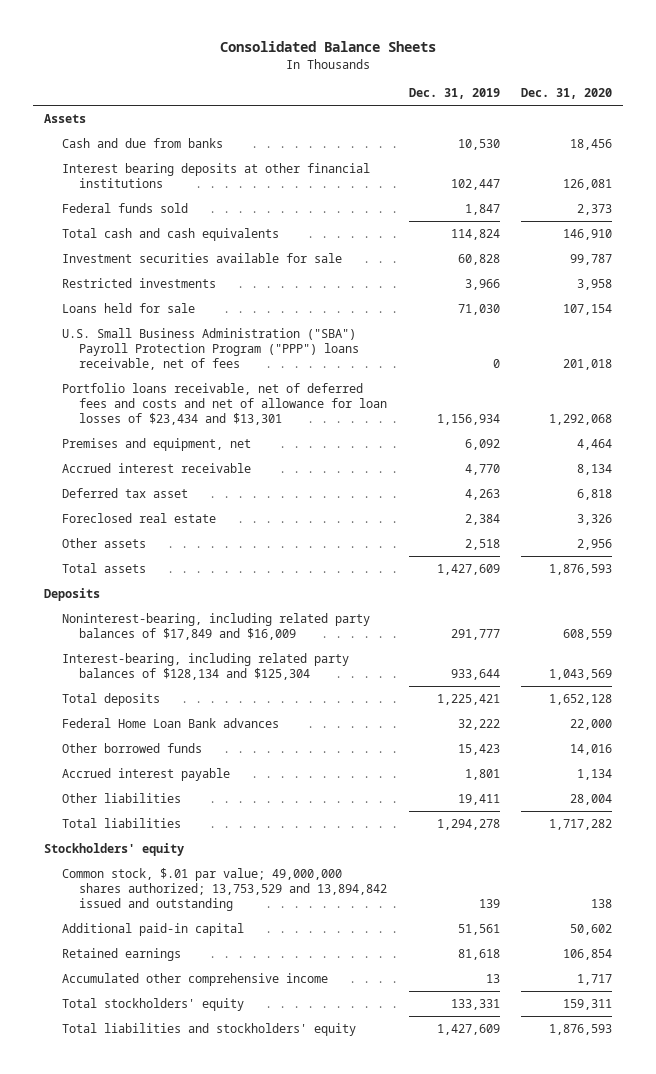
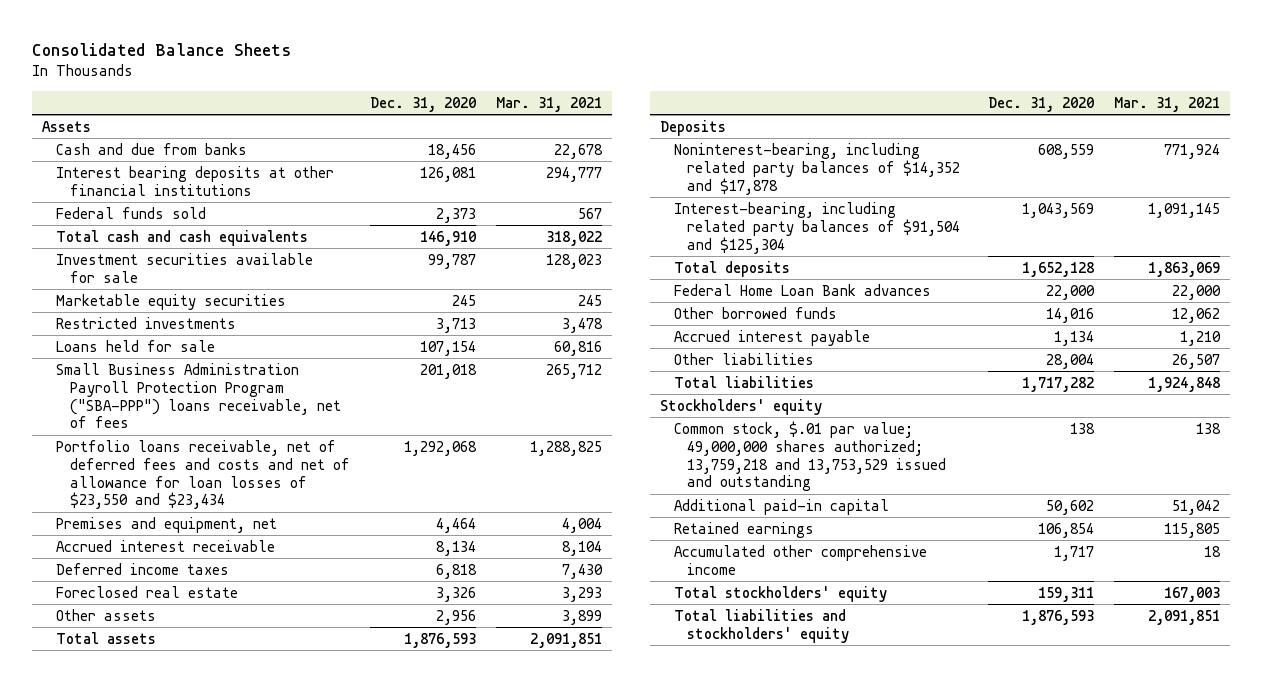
[408,88,500,100] Dec. 31, 2019 -> none
none -> [496,96,603,112] Mar. 31, 2021
none -> [56,293,287,310] Marketable equity securities
[577,278,613,290] 3,958 -> [435,317,476,333] 3,713
[61,327,360,370] U.S. Small Business Administration ("SBA") Payroll Protection Program ("PPP") loans receivable, net of fees -> [56,362,341,429] Small Business Administration Payroll Protection Program ("SBA-PPP") loans receivable, net of fees
[61,382,388,425] Portfolio loans receivable, net of deferred fees and costs and net of allowance for loan losses of $23,434 and $13,301 -> [56,439,350,510] Portfolio loans receivable, net of deferred fees and costs and net of allowance for loan losses of $23,550 and $23,434
[61,487,188,498] Deferred tax asset -> [56,562,230,575] Deferred income taxes
[61,612,370,640] Noninterest-bearing, including related party balances of $17,849 and $16,009 -> [673,142,961,195] Noninterest-bearing, including related party balances of $14,352 and $17,878
[61,652,349,680] Interest-bearing, including related party balances of $128,134 and $125,304 -> [673,201,961,254] Interest-bearing, including related party balances of $91,504 and $125,304
[61,867,388,911] Common stock, $.01 par value; 49,000,000 shares authorized; 13,753,529 and 13,894,842 issued and outstanding -> [673,420,947,492] Common stock, $.01 par value; 49,000,000 shares authorized; 13,759,218 and 13,753,529 issued and outstanding

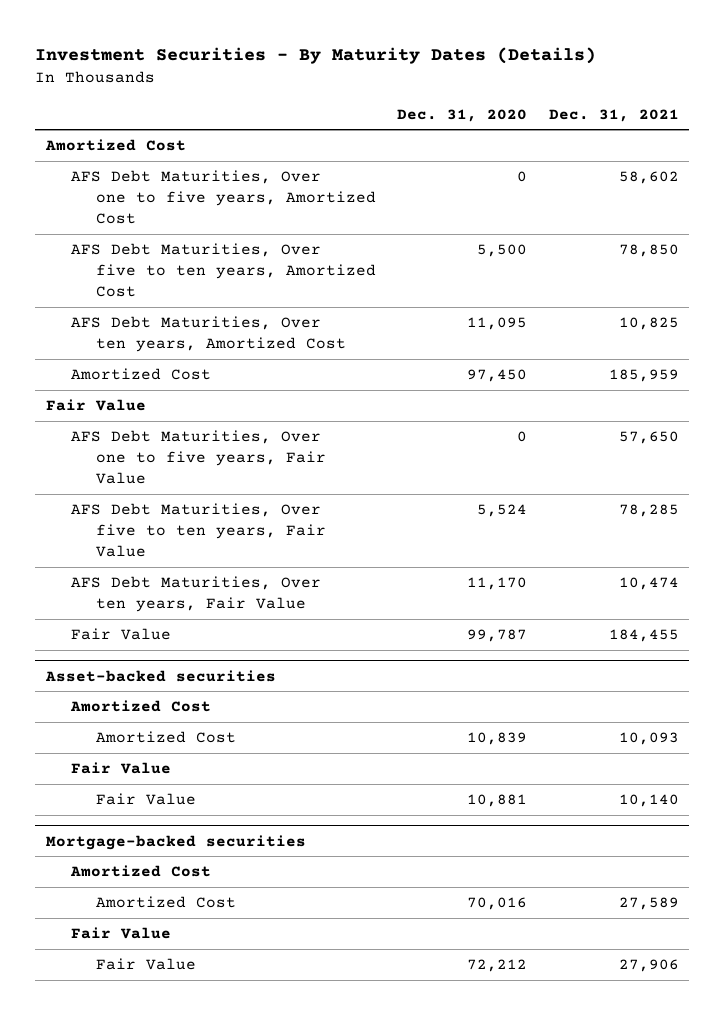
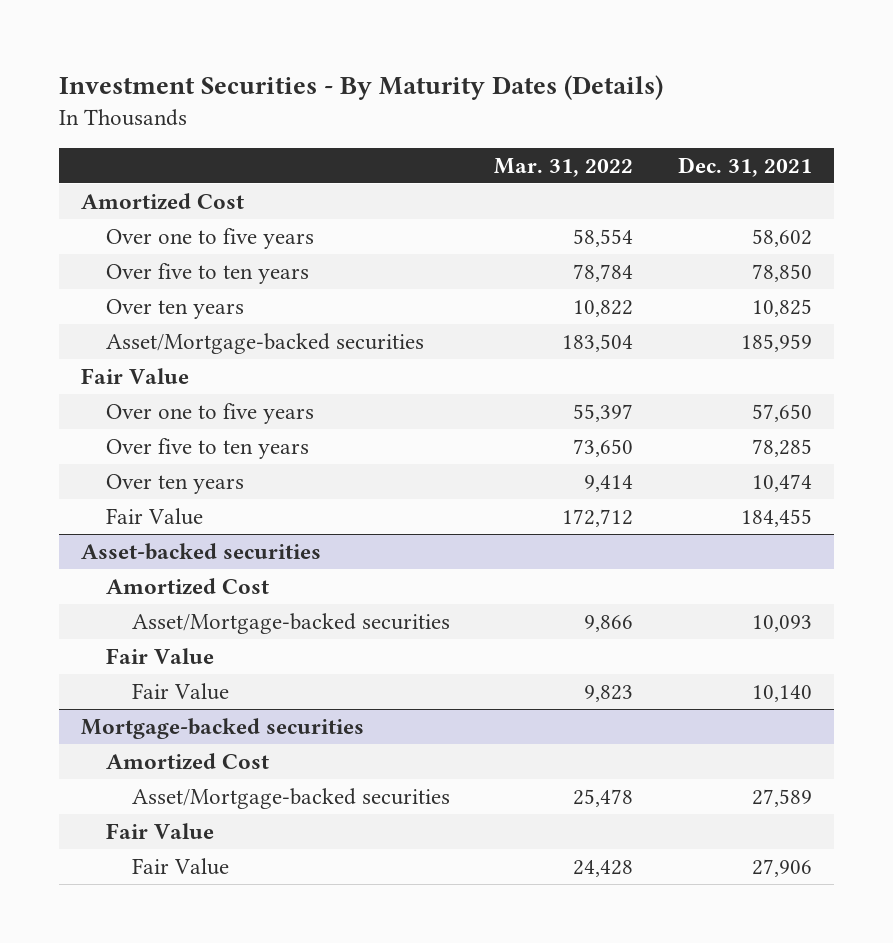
[397,108,528,122] Dec. 31, 2020 -> none
none -> [494,157,634,177] Mar. 31, 2022
[70,170,377,224] AFS Debt Maturities, Over one to five years, Amortized Cost -> [106,227,315,249] Over one to five years
[70,243,377,297] AFS Debt Maturities, Over five to ten years, Amortized Cost -> [106,262,310,284] Over five to ten years
[70,316,347,353] AFS Debt Maturities, Over ten years, Amortized Cost -> [106,298,245,319] Over ten years
[70,368,211,381] Amortized Cost -> [106,332,425,354] Asset/Mortgage-backed securities
[70,430,327,484] AFS Debt Maturities, Over one to five years, Fair Value -> [106,402,315,424] Over one to five years
[70,503,327,557] AFS Debt Maturities, Over five to ten years, Fair Value -> [106,437,310,459] Over five to ten years
[70,576,321,613] AFS Debt Maturities, Over ten years, Fair Value -> [106,473,245,494] Over ten years
[96,731,237,744] Amortized Cost -> [131,612,450,634] Asset/Mortgage-backed securities
[96,896,237,909] Amortized Cost -> [131,787,450,809] Asset/Mortgage-backed securities

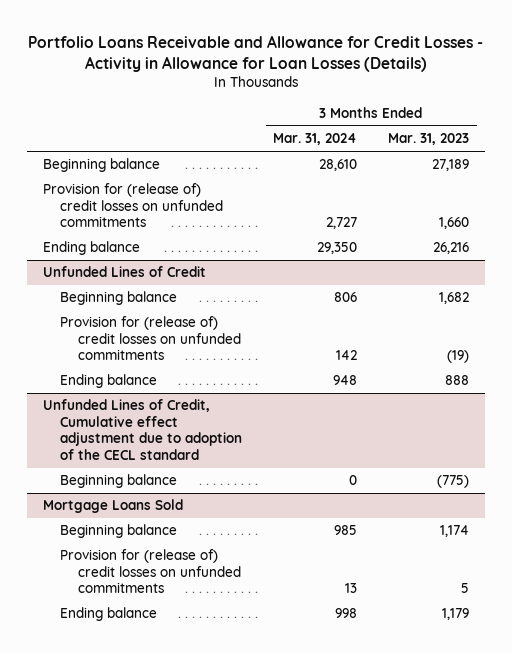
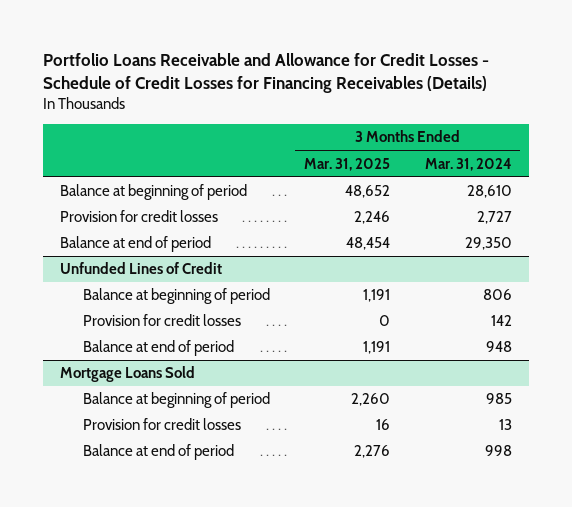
[28,35,484,72] Portfolio Loans Receivable and Allowance for Credit Losses - Activity in Allowance for Loan Losses (Details) -> [42,52,489,93] Portfolio Loans Receivable and Allowance for Credit Losses - Schedule of Credit Losses for Financing Receivables (Details)
[388,133,470,146] Mar. 31, 2023 -> none
none -> [304,157,391,171] Mar. 31, 2025
[42,158,160,173] Beginning balance -> [60,184,248,201] Balance at beginning of period
[42,183,224,228] Provision for (release of) credit losses on unfunded commitments -> [60,210,219,223] Provision for credit losses
[42,241,140,256] Ending balance -> [60,236,212,253] Balance at end of period
[42,399,243,460] Unfunded Lines of Credit, Cumulative effect adjustment due to adoption of the CECL standard -> none
[60,474,178,489] Beginning balance -> none
[60,291,178,306] Beginning balance -> [82,288,270,305] Balance at beginning of period
[60,316,241,361] Provision for (release of) credit losses on unfunded commitments -> [82,314,241,327] Provision for credit losses
[60,374,158,389] Ending balance -> [82,340,234,357] Balance at end of period
[60,524,178,539] Beginning balance -> [82,392,270,409] Balance at beginning of period
[60,549,241,594] Provision for (release of) credit losses on unfunded commitments -> [82,418,241,431] Provision for credit losses
[60,607,158,622] Ending balance -> [82,444,234,461] Balance at end of period

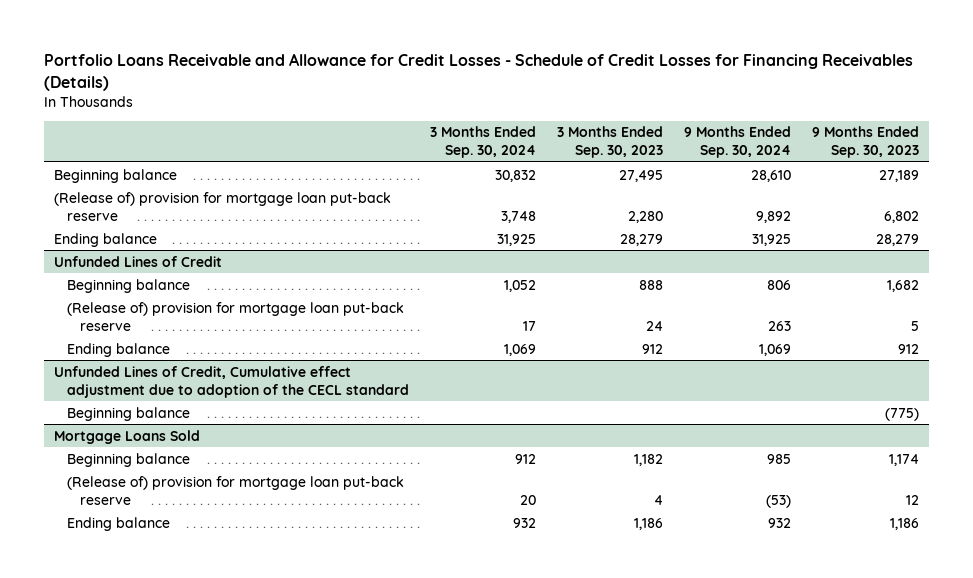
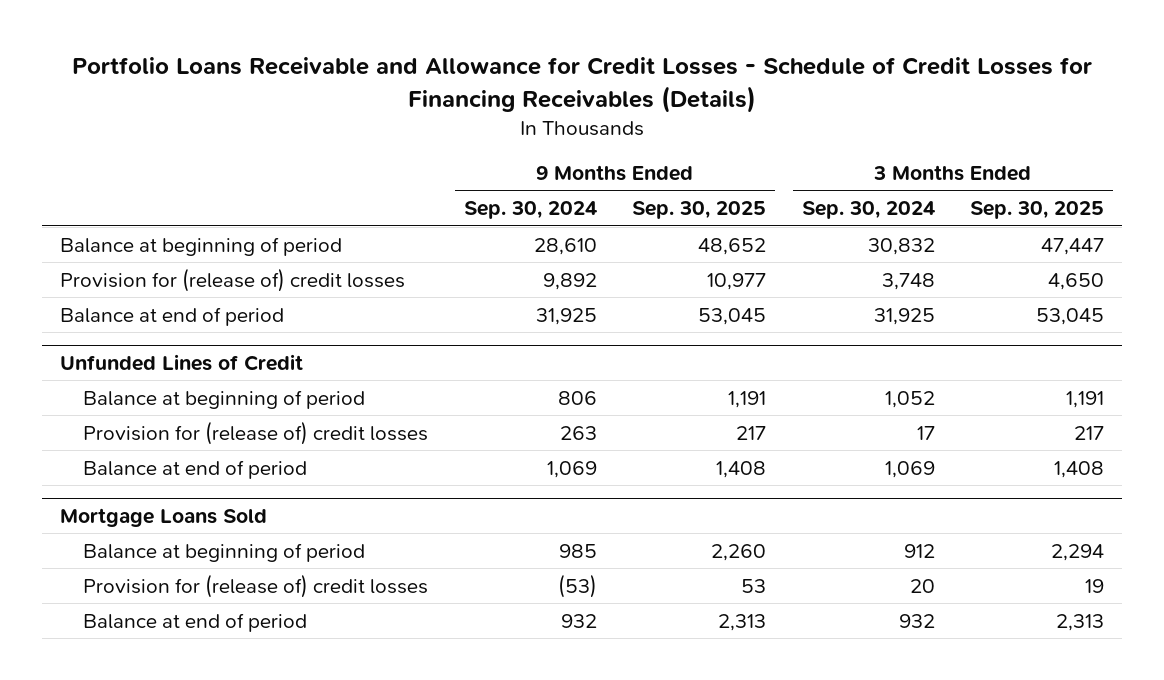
[556,126,663,159] 3 Months Ended Sep. 30, 2023 -> none
[811,126,919,159] 9 Months Ended Sep. 30, 2023 -> none
none -> [632,201,767,220] Sep. 30, 2025
none -> [970,201,1105,220] Sep. 30, 2025
[54,168,178,183] Beginning balance -> [59,236,342,256] Balance at beginning of period
[54,191,392,221] (Release of) provision for mortgage loan put-back reserve -> [59,267,405,292] Provision for (release of) credit losses
[54,232,158,247] Ending balance -> [59,306,284,326] Balance at end of period
[54,365,410,398] Unfunded Lines of Credit, Cumulative effect adjustment due to adoption of the CECL standard -> none
[67,406,191,421] Beginning balance -> none
[67,278,191,293] Beginning balance -> [83,389,366,409] Balance at beginning of period
[67,301,405,331] (Release of) provision for mortgage loan put-back reserve -> [83,420,429,445] Provision for (release of) credit losses
[67,342,171,357] Ending balance -> [83,459,308,479] Balance at end of period
[67,452,191,467] Beginning balance -> [83,542,366,562] Balance at beginning of period
[67,475,405,505] (Release of) provision for mortgage loan put-back reserve -> [83,573,429,598] Provision for (release of) credit losses
[67,516,171,531] Ending balance -> [83,612,308,632] Balance at end of period

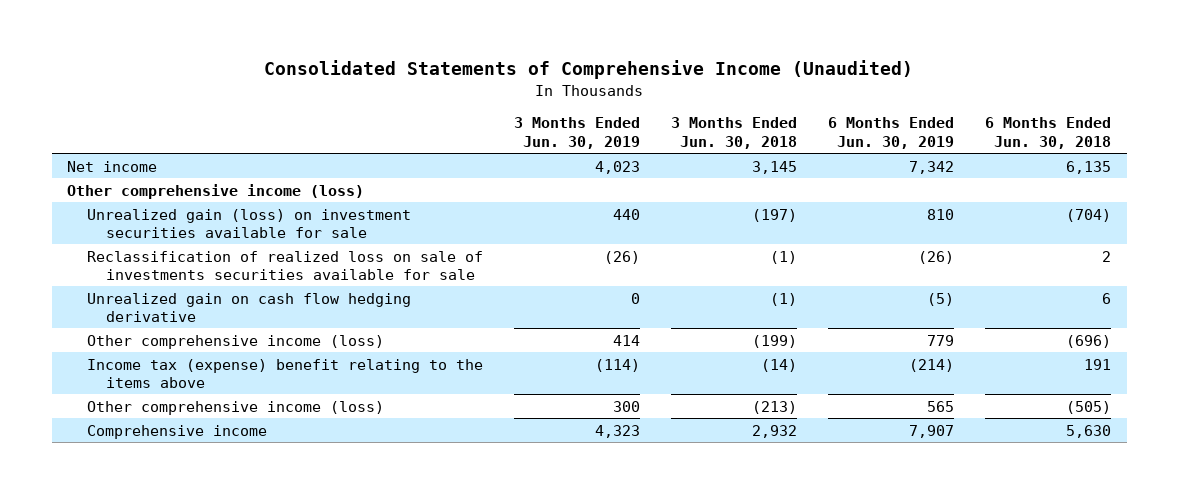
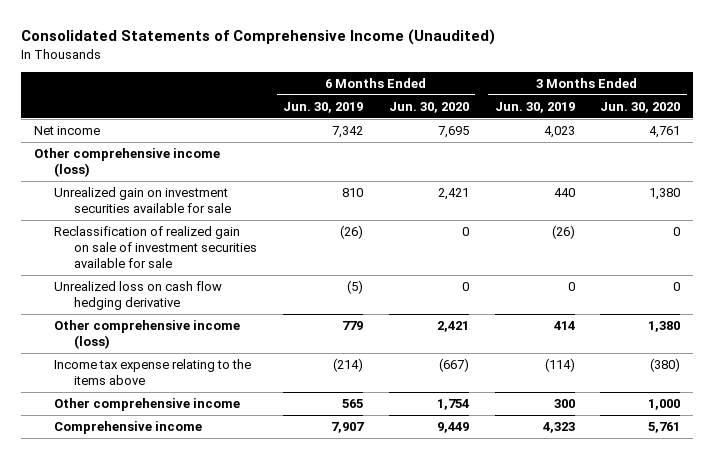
[670,117,797,149] 3 Months Ended Jun. 30, 2018 -> none
[985,117,1112,149] 6 Months Ended Jun. 30, 2018 -> none
none -> [388,102,469,114] Jun. 30, 2020
none -> [600,102,681,114] Jun. 30, 2020
[86,208,411,238] Unrealized gain (loss) on investment securities available for sale -> [53,187,232,214] Unrealized gain on investment securities available for sale
[86,250,483,280] Reclassification of realized loss on sale of investments securities available for sale -> [53,226,258,269] Reclassification of realized gain on sale of investment securities available for sale
[86,292,411,322] Unrealized gain on cash flow hedging derivative -> [53,281,222,311] Unrealized loss on cash flow hedging derivative
[86,358,483,388] Income tax (expense) benefit relating to the items above -> [53,359,251,386] Income tax expense relating to the items above
[86,400,384,415] Other comprehensive income (loss) -> [53,398,240,412] Other comprehensive income

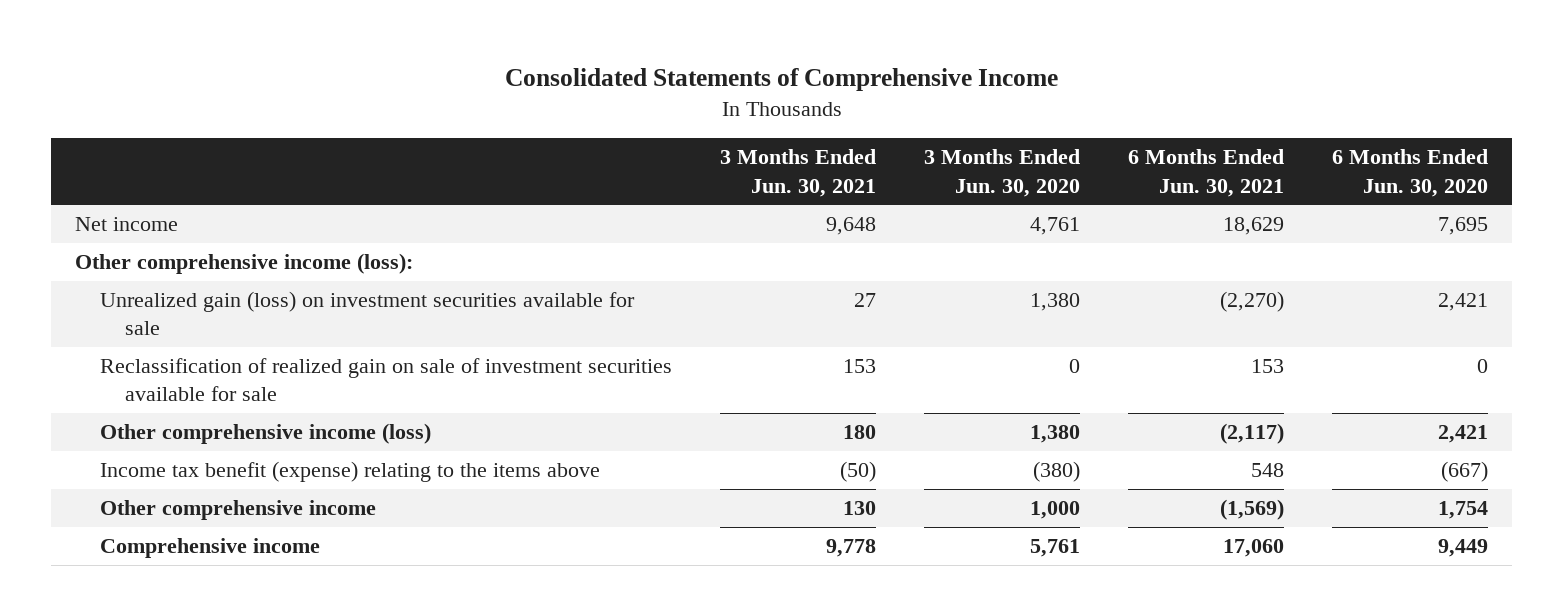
[20,29,495,46] Consolidated Statements of Comprehensive Income (Unaudited) -> [504,67,1058,91] Consolidated Statements of Comprehensive Income
[282,102,363,114] Jun. 30, 2019 -> none
[494,102,575,114] Jun. 30, 2019 -> none
none -> [720,149,877,197] 3 Months Ended Jun. 30, 2021
none -> [1127,149,1284,197] 6 Months Ended Jun. 30, 2021
[33,148,220,178] Other comprehensive income (loss) -> [75,253,414,275] Other comprehensive income (loss):
[53,187,232,214] Unrealized gain on investment securities available for sale -> [100,291,636,336] Unrealized gain (loss) on investment securities available for sale
[53,281,222,311] Unrealized loss on cash flow hedging derivative -> none
[53,359,251,386] Income tax expense relating to the items above -> [100,461,601,483] Income tax benefit (expense) relating to the items above

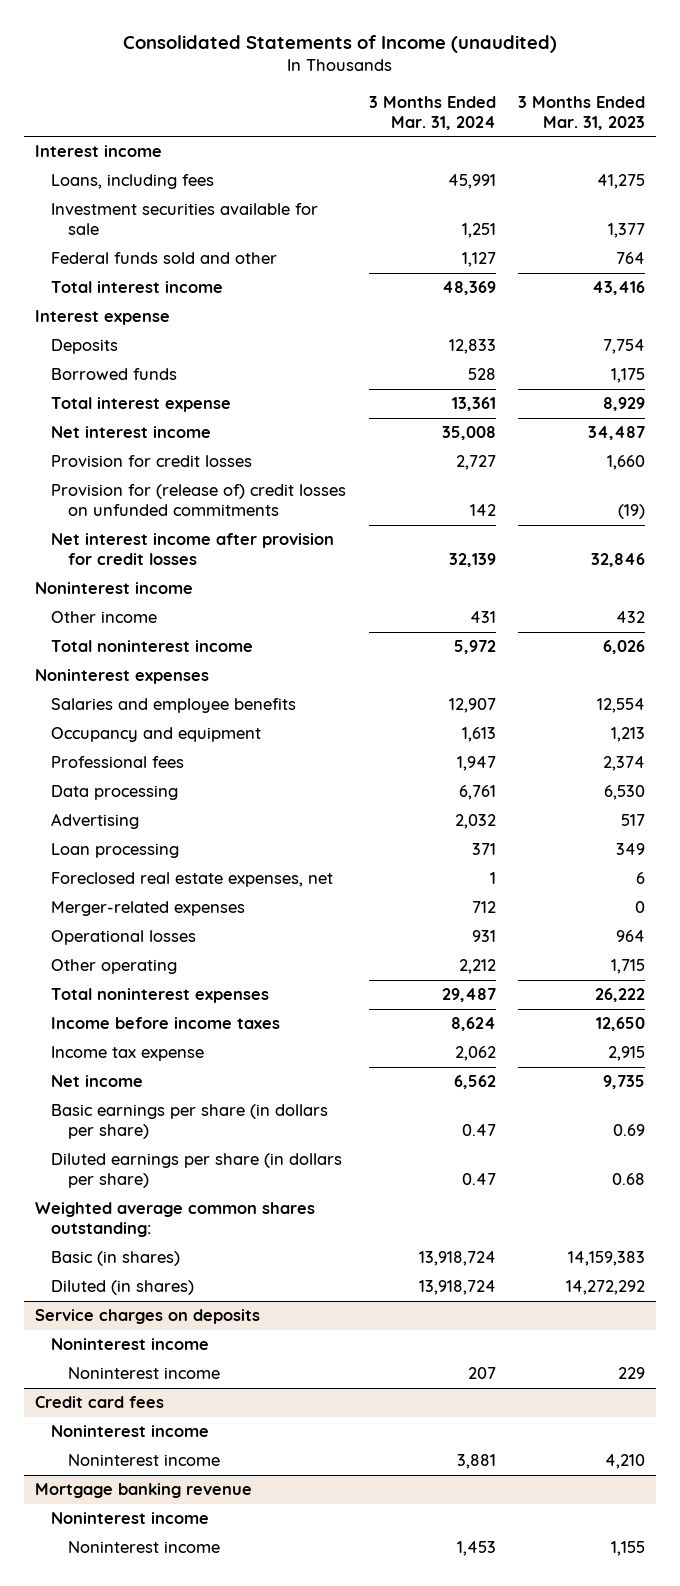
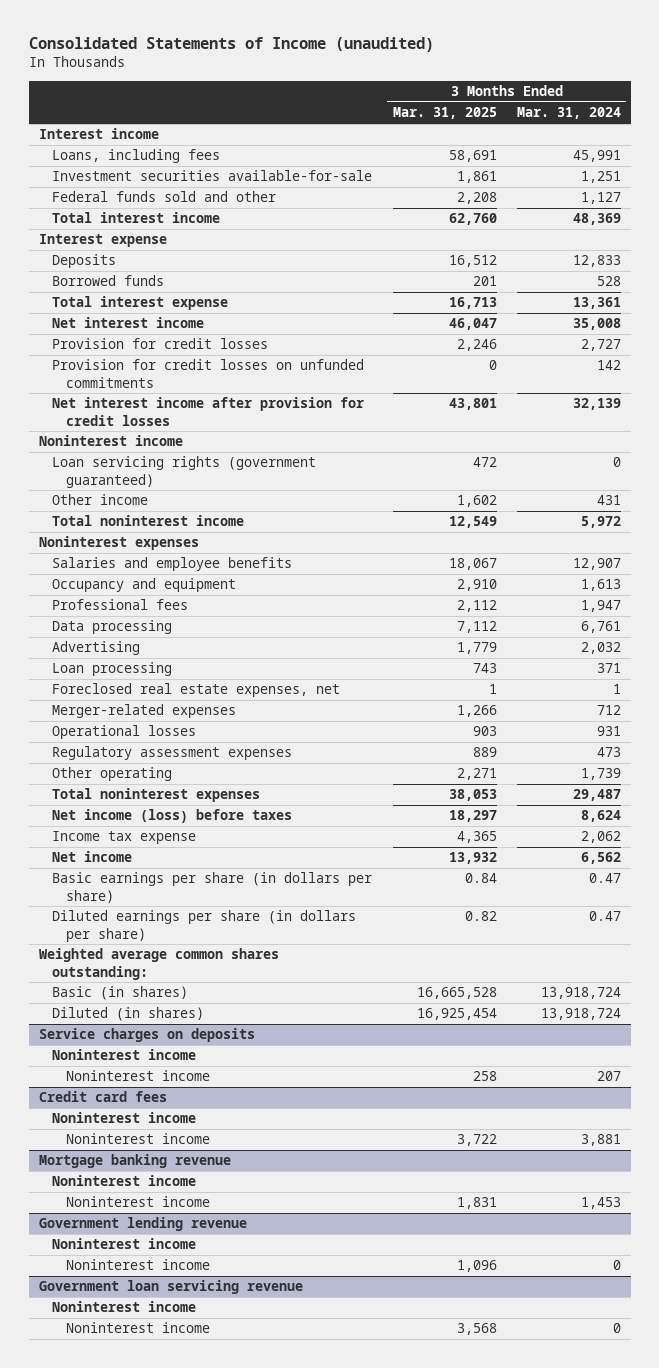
[517,95,645,130] 3 Months Ended Mar. 31, 2023 -> none
none -> [392,107,497,120] Mar. 31, 2025
[51,203,319,236] Investment securities available for sale -> [52,170,373,182] Investment securities available-for-sale
[51,484,347,517] Provision for (release of) credit losses on unfunded commitments -> [52,359,365,388] Provision for credit losses on unfunded commitments
none -> [52,456,317,488] Loan servicing rights (government guaranteed)
none -> [52,746,293,761] Regulatory assessment expenses
[458,959,496,975] 2,212 -> [580,768,621,781] 1,739
[51,1017,281,1030] Income before income taxes -> [52,809,293,824] Net income (loss) before taxes
none -> [38,1217,247,1232] Government lending revenue
none -> [52,1238,197,1250] Noninterest income
none -> [66,1259,211,1271] Noninterest income
none -> [38,1280,303,1295] Government loan servicing revenue
none -> [52,1301,197,1313] Noninterest income
none -> [66,1322,211,1334] Noninterest income

